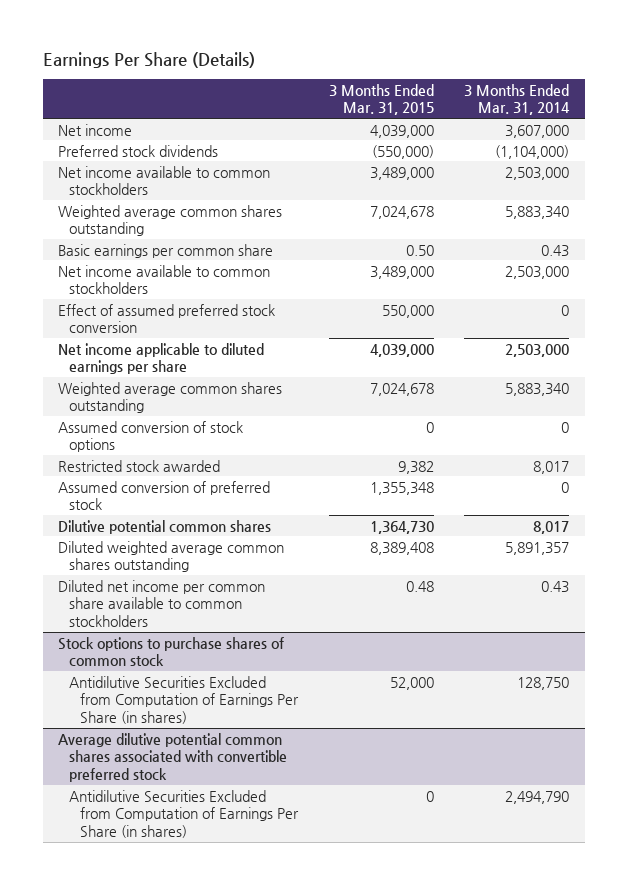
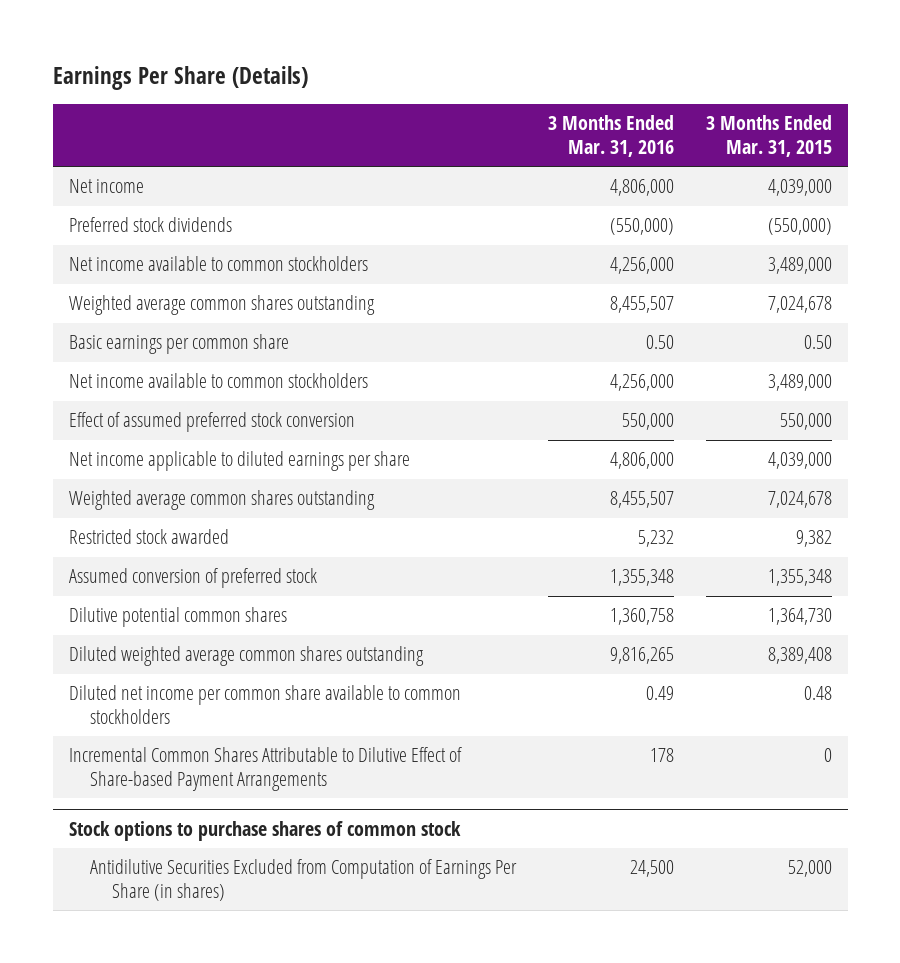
[464,83,571,116] 3 Months Ended Mar. 31, 2014 -> none
none -> [547,115,674,158] 3 Months Ended Mar. 31, 2016
[58,420,244,453] Assumed conversion of stock options -> none
none -> [68,747,462,792] Incremental Common Shares Attributable to Dilutive Effect of Share-based Payment Arrangements
[58,732,287,783] Average dilutive potential common shares associated with convertible preferred stock -> none
[68,789,299,839] Antidilutive Securities Excluded from Computation of Earnings Per Share (in shares) -> none

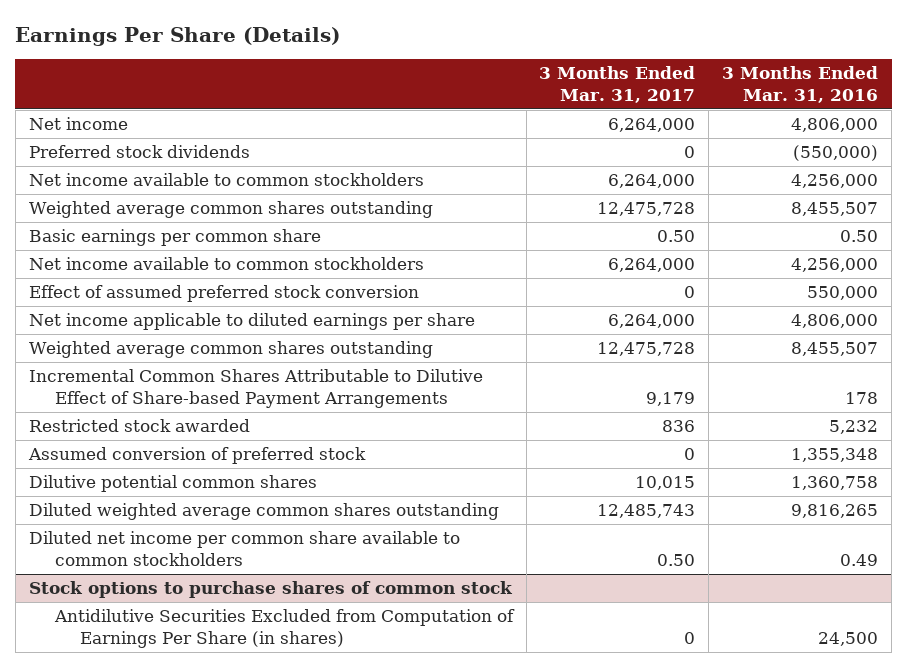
[705,115,832,158] 3 Months Ended Mar. 31, 2015 -> none
none -> [539,65,696,103] 3 Months Ended Mar. 31, 2017
[68,747,462,792] Incremental Common Shares Attributable to Dilutive Effect of Share-based Payment Arrangements -> [28,369,483,409] Incremental Common Shares Attributable to Dilutive Effect of Share-based Payment Arrangements

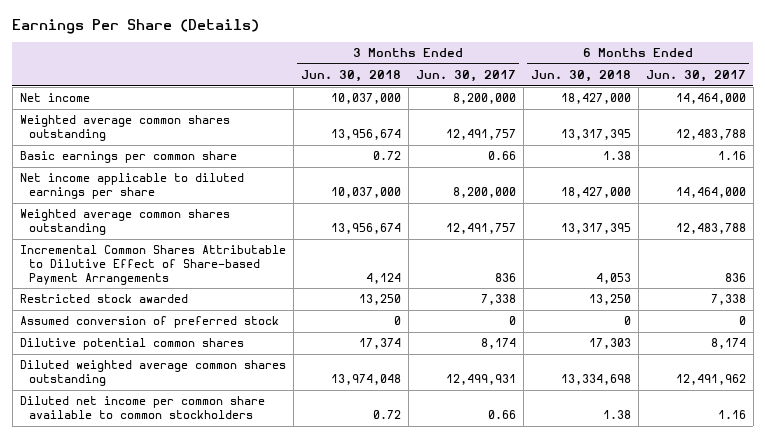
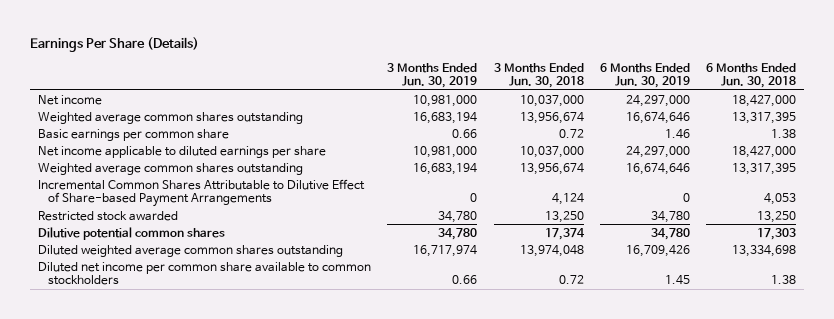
[415,70,516,83] Jun. 30, 2017 -> none
[645,70,746,83] Jun. 30, 2017 -> none
none -> [387,62,478,89] 3 Months Ended Jun. 30, 2019
none -> [599,62,690,89] 6 Months Ended Jun. 30, 2019
[19,316,279,329] Assumed conversion of preferred stock -> none

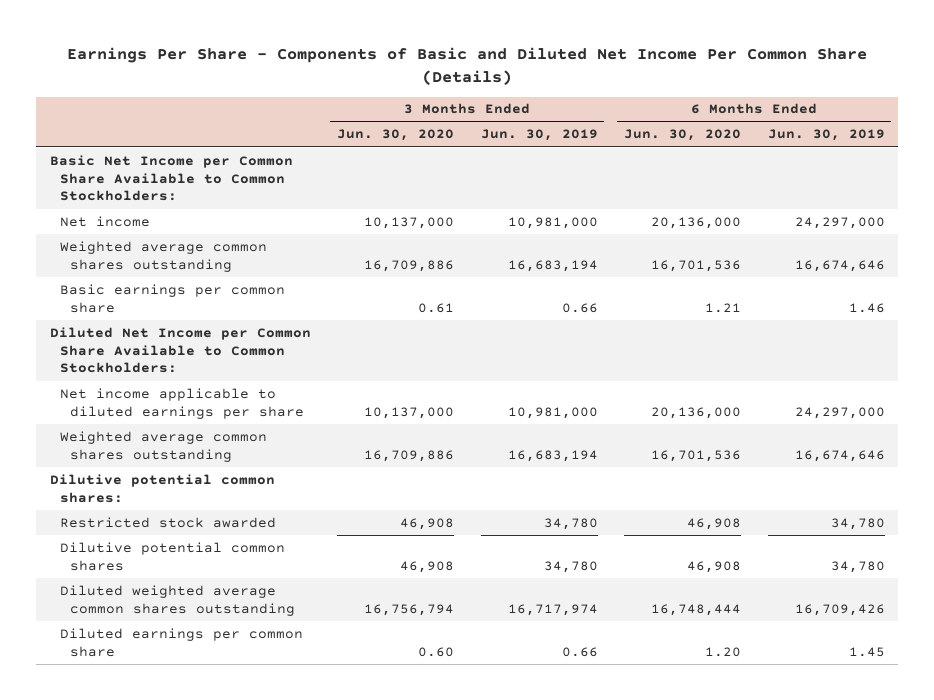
[30,36,200,52] Earnings Per Share (Details) -> [67,47,868,85] Earnings Per Share - Components of Basic and Diluted Net Income Per Common Share (Details)
[493,62,584,89] 3 Months Ended Jun. 30, 2018 -> none
[705,62,796,89] 6 Months Ended Jun. 30, 2018 -> none
none -> [337,129,455,142] Jun. 30, 2020
none -> [624,129,742,142] Jun. 30, 2020
none -> [49,154,293,202] Basic Net Income per Common Share Available to Common Stockholders:
none -> [49,326,311,374] Diluted Net Income per Common Share Available to Common Stockholders:
[38,178,366,207] Incremental Common Shares Attributable to Dilutive Effect of Share-based Payment Arrangements -> none
none -> [49,473,275,503] Dilutive potential common shares:
[38,261,372,285] Diluted net income per common share available to common stockholders -> [59,627,303,657] Diluted earnings per common share

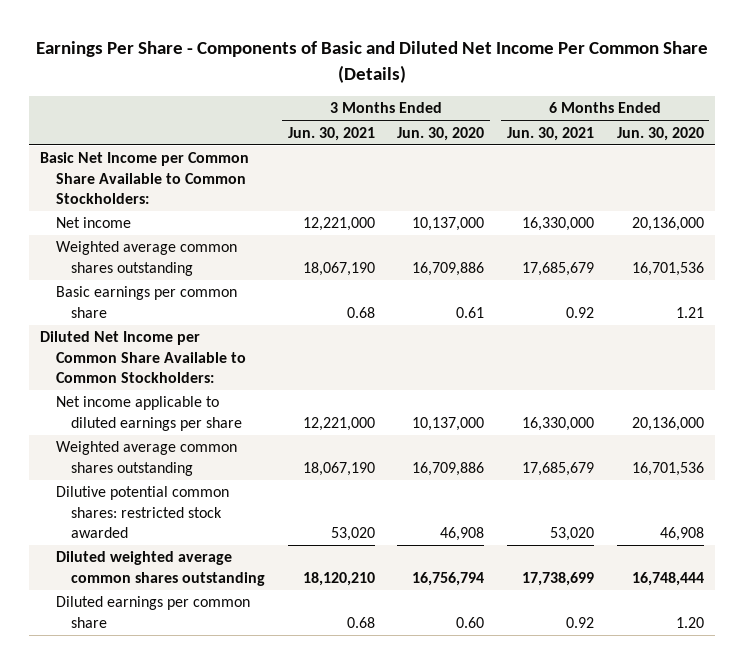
[480,129,598,142] Jun. 30, 2019 -> none
[767,129,885,142] Jun. 30, 2019 -> none
none -> [287,126,375,141] Jun. 30, 2021
none -> [507,126,595,141] Jun. 30, 2021
[49,473,275,503] Dilutive potential common shares: -> none
[59,541,285,571] Dilutive potential common shares -> none
[59,516,276,528] Restricted stock awarded -> [55,486,229,539] Dilutive potential common shares: restricted stock awarded

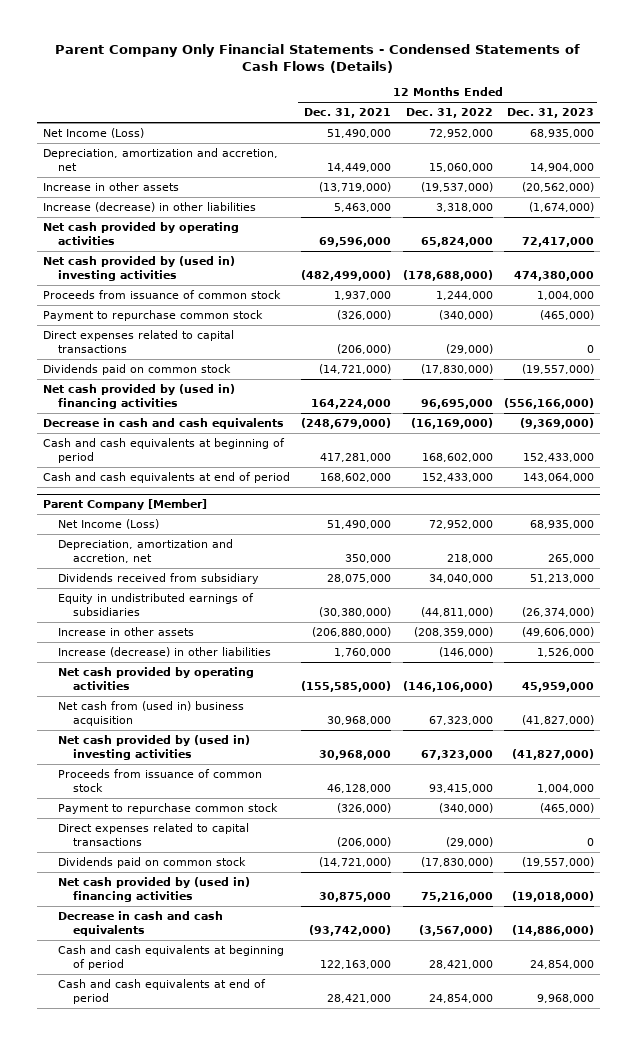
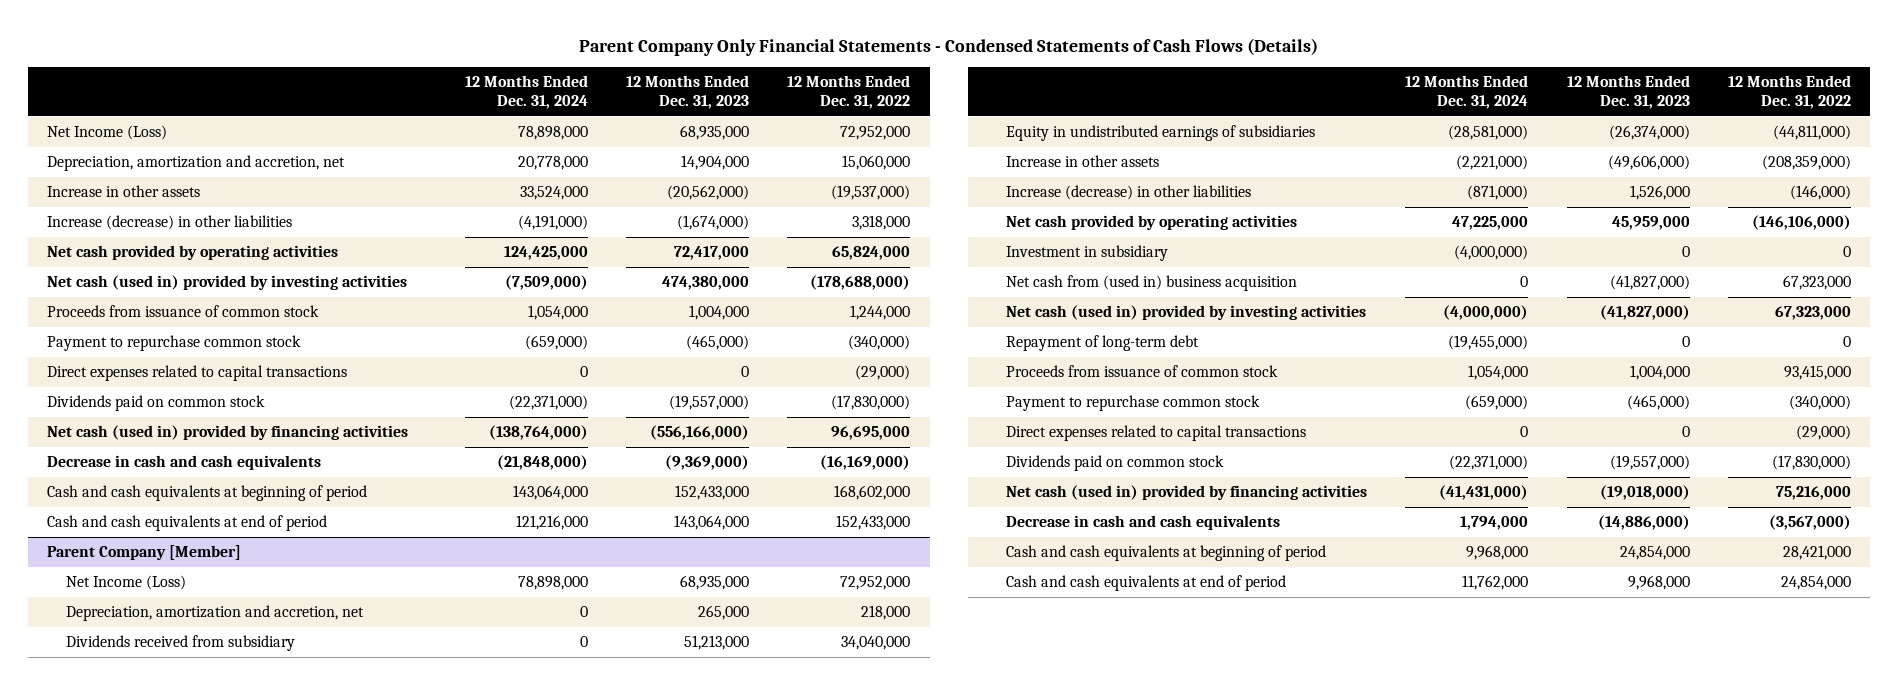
[304,108,392,119] Dec. 31, 2021 -> none
none -> [465,75,589,109] 12 Months Ended Dec. 31, 2024
[42,256,235,282] Net cash provided by (used in) investing activities -> [46,275,407,291] Net cash (used in) provided by investing activities
[42,384,235,410] Net cash provided by (used in) financing activities -> [46,425,408,441] Net cash (used in) provided by financing activities
none -> [1006,245,1169,262] Investment in subsidiary
[57,735,250,761] Net cash provided by (used in) investing activities -> [1006,305,1367,321] Net cash (used in) provided by investing activities
none -> [1006,335,1200,352] Repayment of long-term debt
[57,877,250,903] Net cash provided by (used in) financing activities -> [1006,485,1368,501] Net cash (used in) provided by financing activities

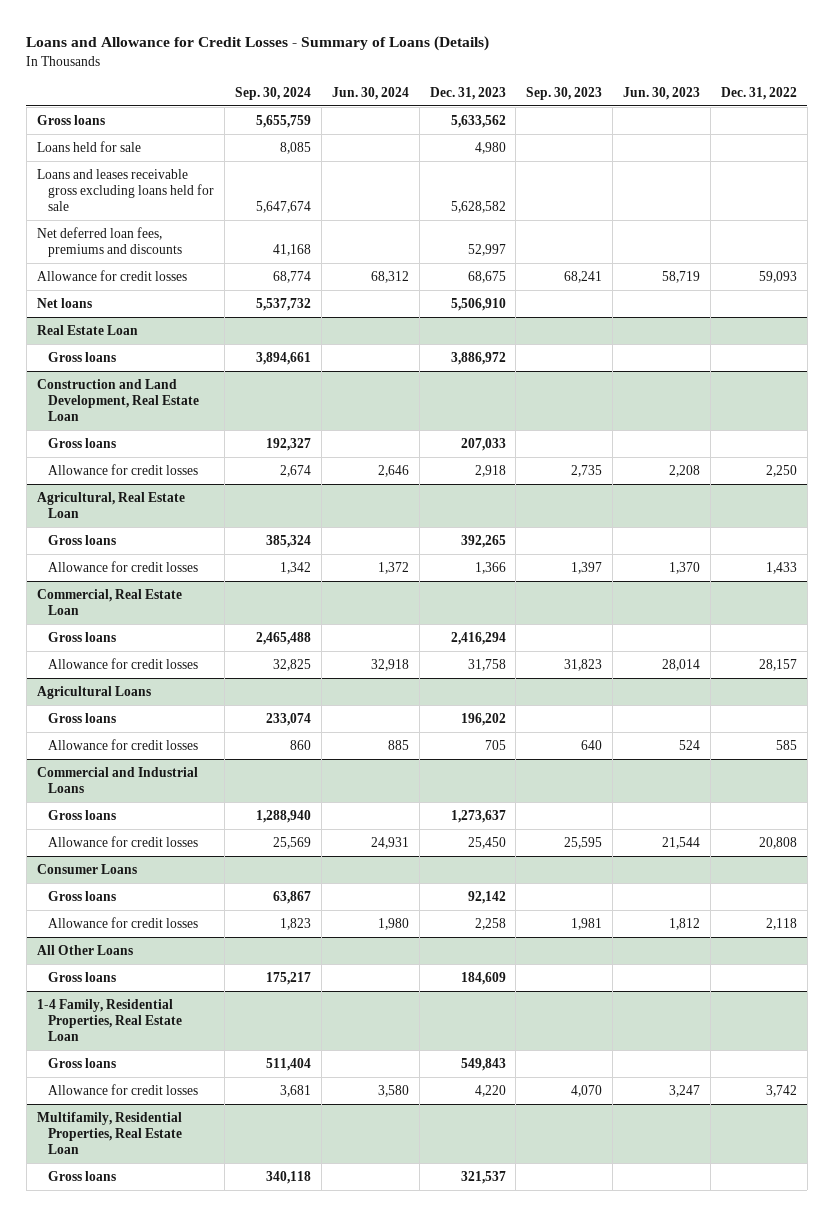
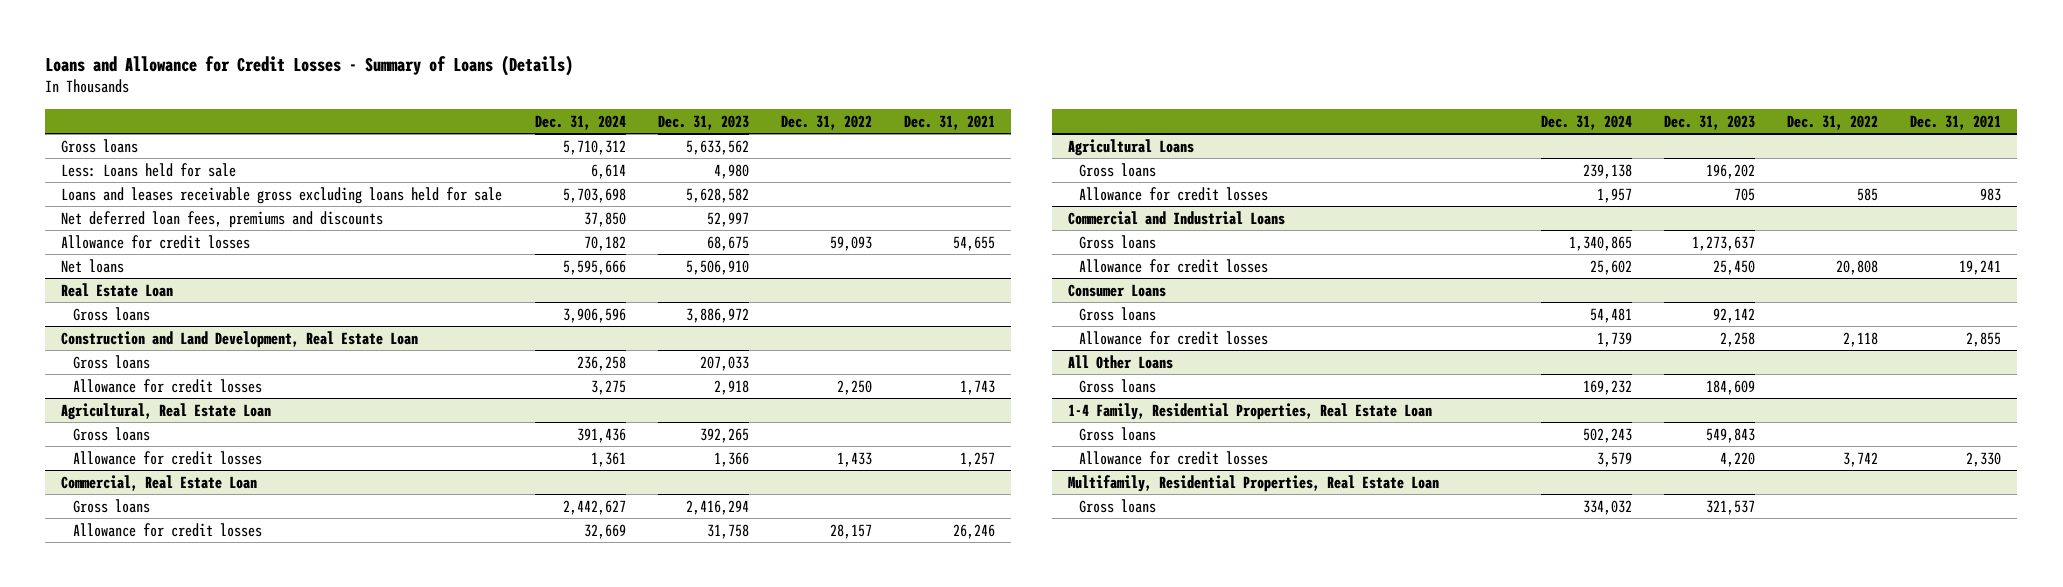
[234,86,311,100] Sep. 30, 2024 -> none
[331,86,409,100] Jun. 30, 2024 -> none
[526,86,603,100] Sep. 30, 2023 -> none
[623,86,701,100] Jun. 30, 2023 -> none
none -> [534,114,626,130] Dec. 31, 2024
none -> [903,114,995,130] Dec. 31, 2021
[36,140,141,152] Loans held for sale -> [61,162,237,177] Less: Loans held for sale

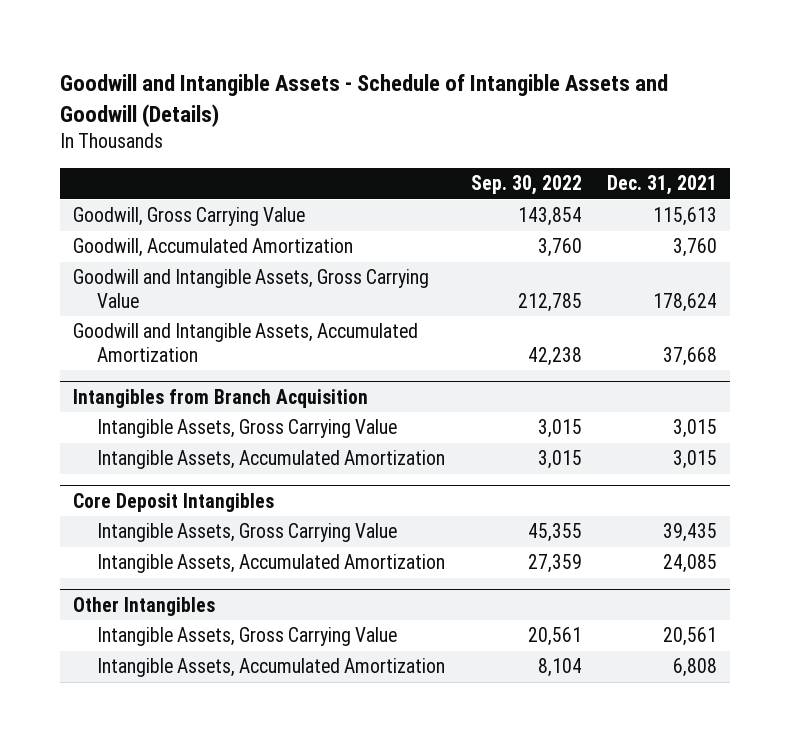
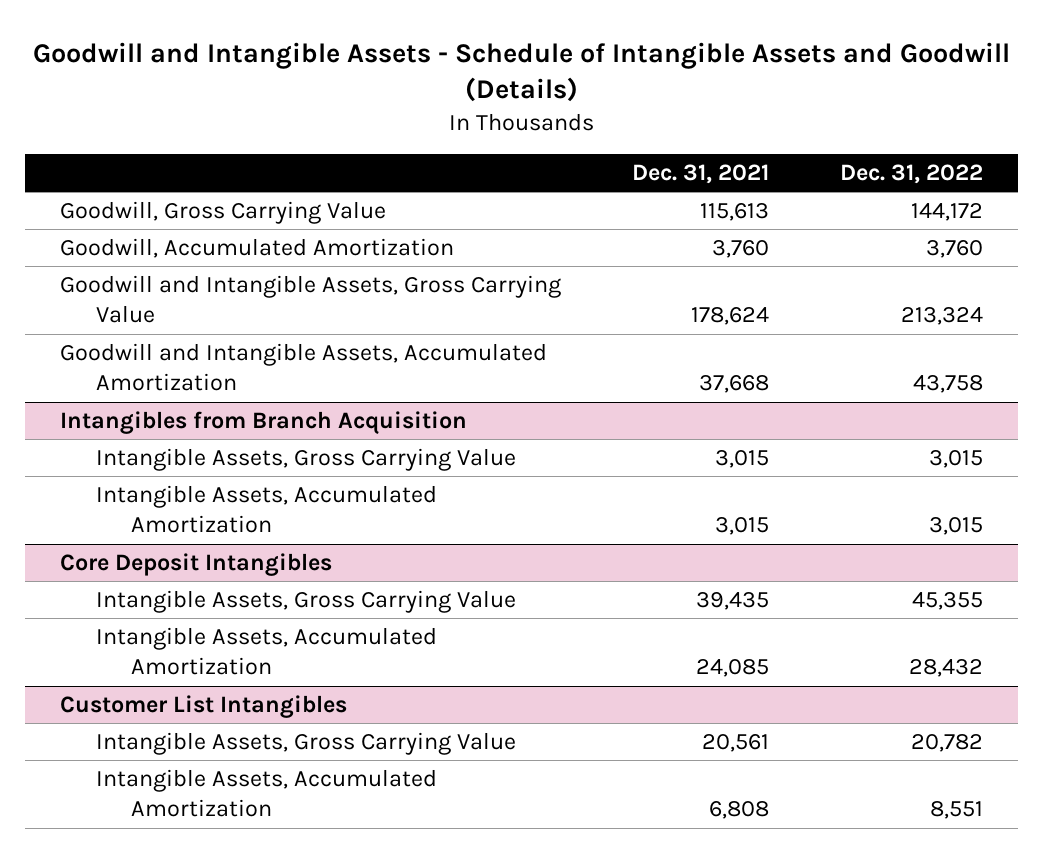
[470,175,582,196] Sep. 30, 2022 -> none
none -> [839,163,983,184] Dec. 31, 2022
[73,597,216,617] Other Intangibles -> [60,695,348,719] Customer List Intangibles

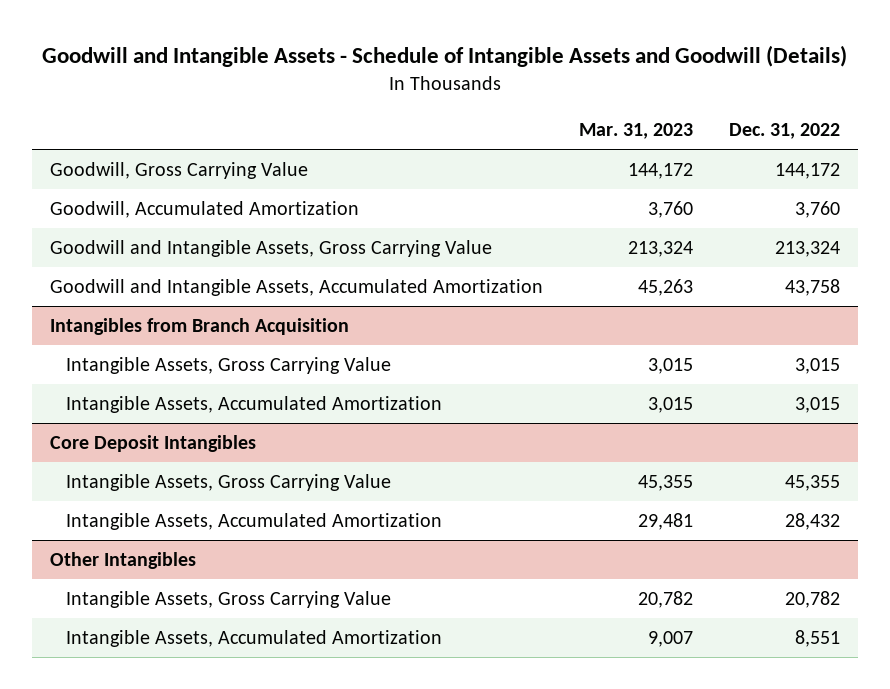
[632,163,770,184] Dec. 31, 2021 -> none
none -> [578,123,693,140] Mar. 31, 2023
[60,695,348,719] Customer List Intangibles -> [49,552,196,570] Other Intangibles

